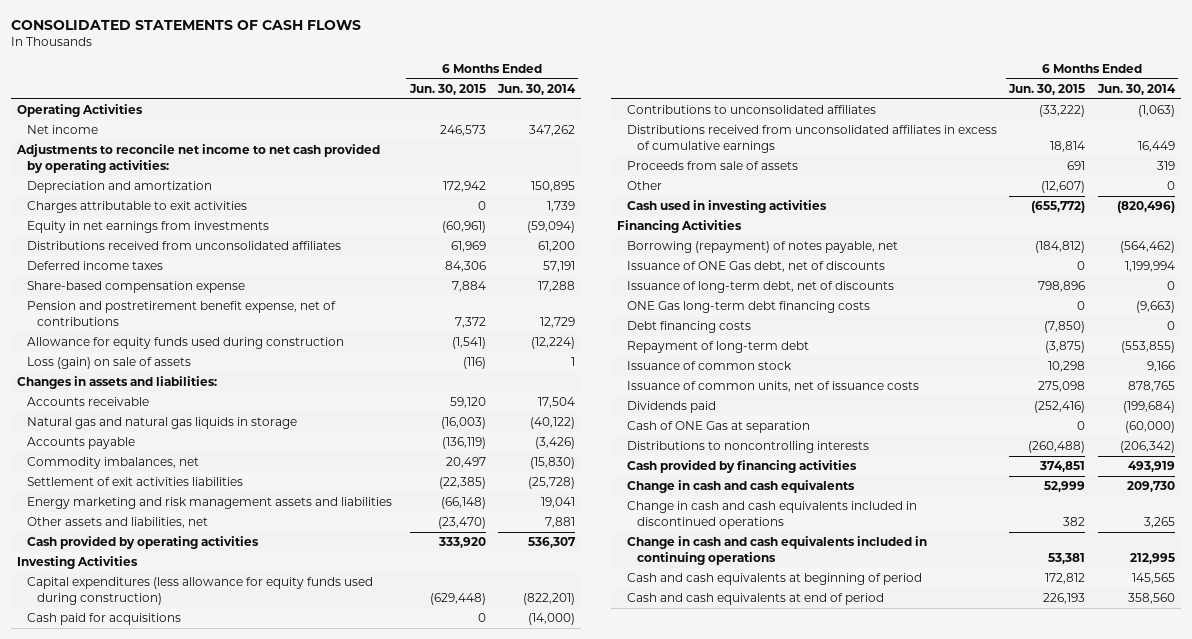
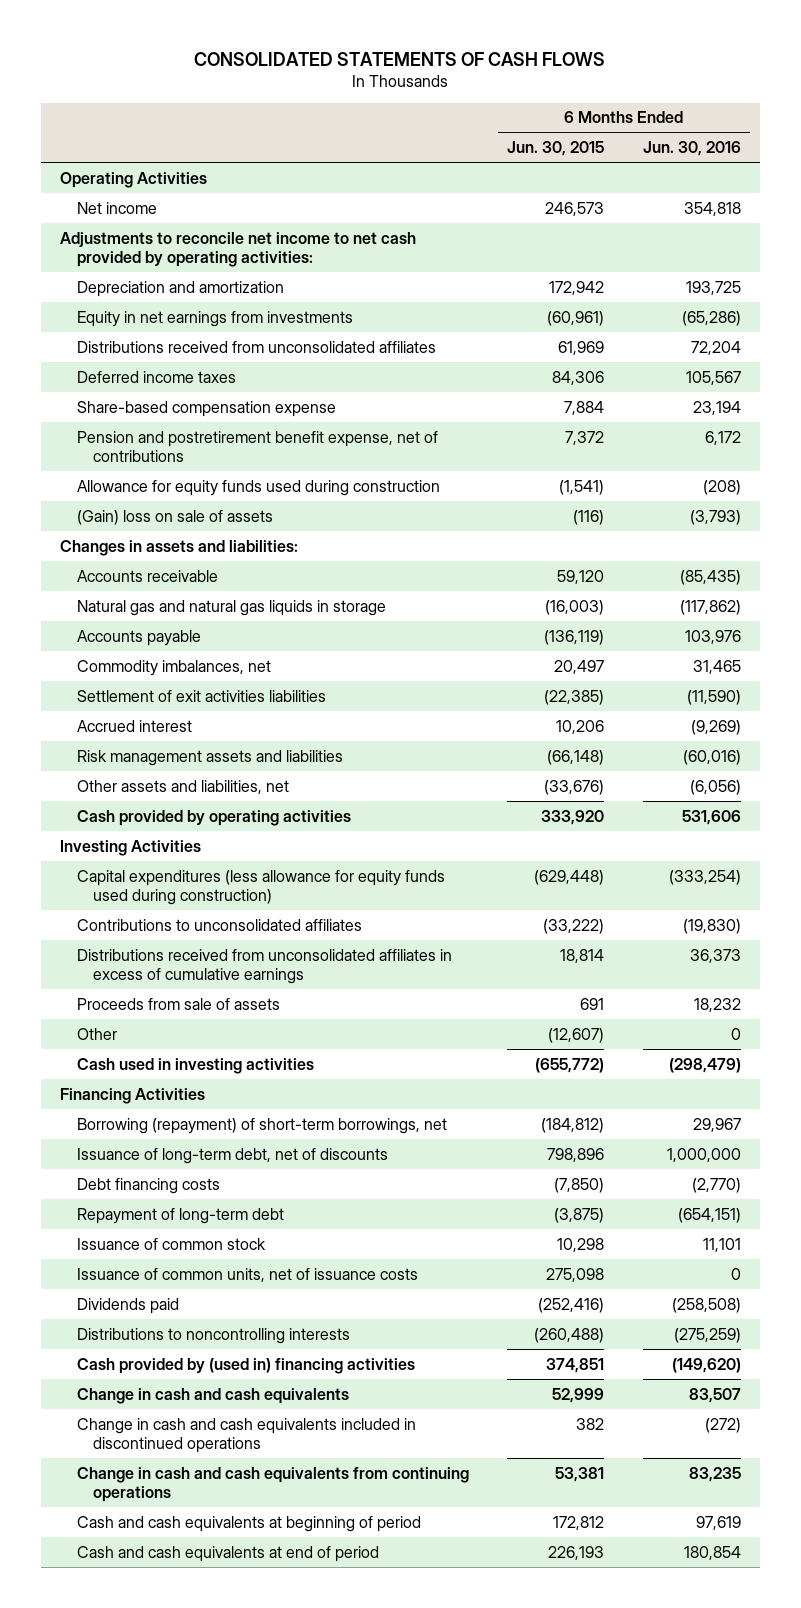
[496,83,576,95] Jun. 30, 2014 -> none
none -> [642,141,741,157] Jun. 30, 2016
[27,201,248,214] Charges attributable to exit activities -> none
[27,357,192,370] Loss (gain) on sale of assets -> [76,509,273,525] (Gain) loss on sale of assets
none -> [76,719,192,732] Accrued interest
[27,497,393,510] Energy marketing and risk management assets and liabilities -> [76,749,343,766] Risk management assets and liabilities
[437,517,486,530] (23,470) -> [544,779,605,795] (33,676)
[27,613,182,626] Cash paid for acquisitions -> none
[627,261,886,273] Issuance of ONE Gas debt, net of discounts -> none
[627,241,899,254] Borrowing (repayment) of notes payable, net -> [76,1117,447,1134] Borrowing (repayment) of short-term borrowings, net
[627,301,871,314] ONE Gas long-term debt financing costs -> none
[627,421,811,434] Cash of ONE Gas at separation -> none
[627,460,858,474] Cash provided by financing activities -> [76,1357,415,1374] Cash provided by (used in) financing activities
[627,536,928,565] Change in cash and cash equivalents included in continuing operations -> [76,1466,469,1502] Change in cash and cash equivalents from continuing operations

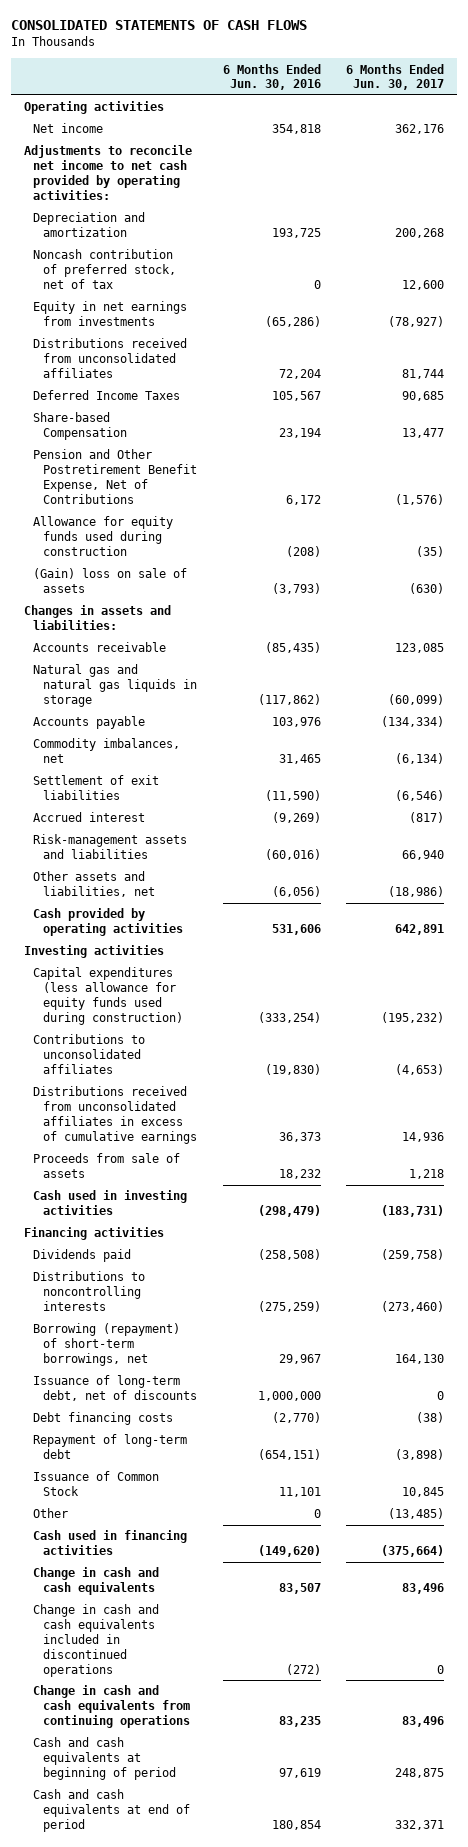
[507,141,605,157] Jun. 30, 2015 -> none
none -> [346,63,445,91] 6 Months Ended Jun. 30, 2017
[60,171,208,188] Operating Activities -> [23,101,164,115] Operating activities
none -> [33,249,176,290] Noncash contribution of preferred stock, net of tax
[76,370,236,383] Deferred income taxes -> [33,390,181,401] Deferred Income Taxes
[76,400,336,417] Share-based compensation expense -> [33,412,127,441] Share-based Compensation
[76,430,438,462] Pension and postretirement benefit expense, net of contributions -> [33,449,197,504] Pension and Other Postretirement Benefit Expense, Net of Contributions
[76,689,326,702] Settlement of exit activities liabilities -> [33,775,160,801] Settlement of exit liabilities
[76,749,343,766] Risk management assets and liabilities -> [33,834,188,860] Risk-management assets and liabilities
[60,839,202,856] Investing Activities -> [23,945,164,959] Investing activities
[60,1087,206,1104] Financing Activities -> [23,1227,164,1241] Financing activities
[76,1297,179,1314] Dividends paid -> [33,1249,132,1263] Dividends paid
[76,1327,350,1344] Distributions to noncontrolling interests -> [33,1271,146,1312] Distributions to noncontrolling interests
[76,1267,418,1282] Issuance of common units, net of issuance costs -> none
[76,1237,266,1250] Issuance of common stock -> [33,1471,160,1497] Issuance of Common Stock
[76,1027,117,1040] Other -> [33,1508,69,1519] Other
[76,1357,415,1374] Cash provided by (used in) financing activities -> [33,1530,188,1556] Cash used in financing activities

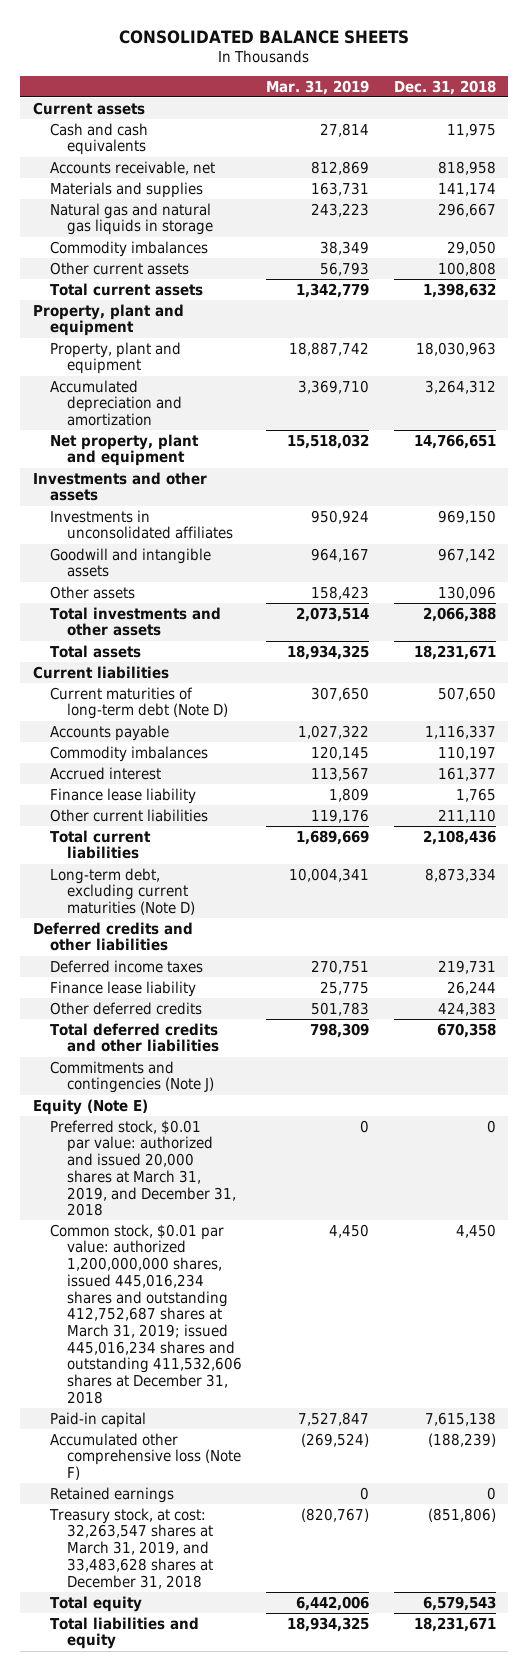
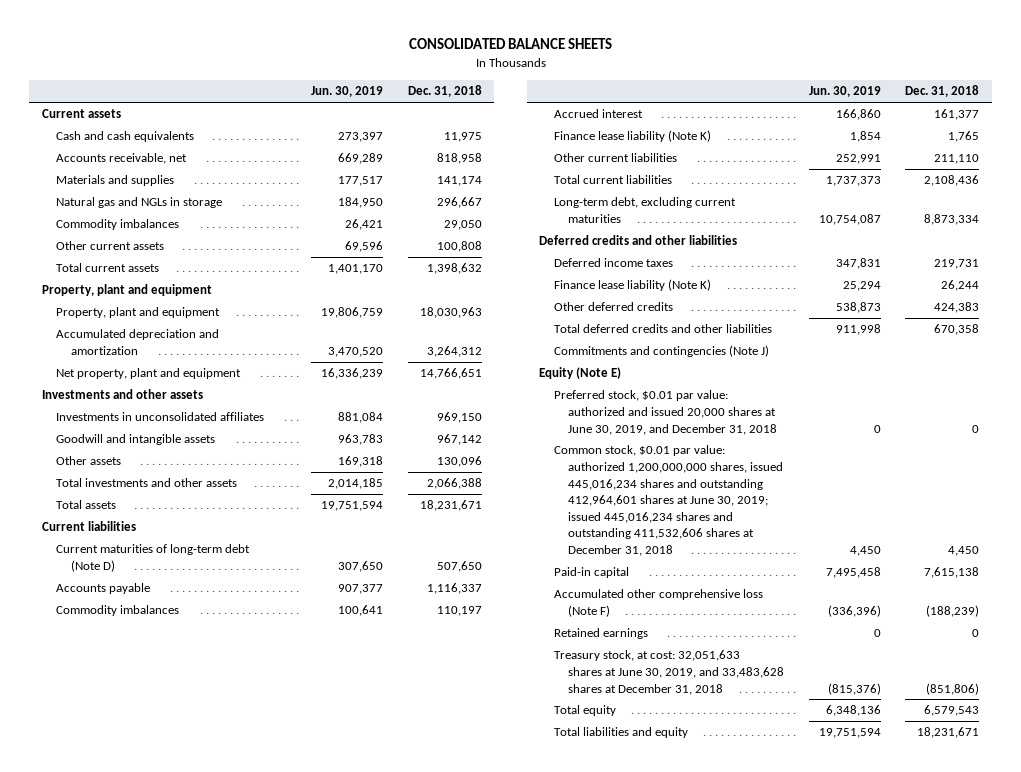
[266,79,370,95] Mar. 31, 2019 -> none
none -> [311,86,384,98] Jun. 30, 2019
[49,202,213,236] Natural gas and natural gas liquids in storage -> [56,197,223,209] Natural gas and NGLs in storage
[49,787,196,804] Finance lease liability -> [553,130,711,143] Finance lease liability (Note K)
[49,867,195,916] Long-term debt, excluding current maturities (Note D) -> [553,197,736,223] Long-term debt, excluding current maturities
[49,980,196,997] Finance lease liability -> [553,279,711,292] Finance lease liability (Note K)
[49,1119,236,1217] Preferred stock, $0.01 par value: authorized and issued 20,000 shares at March 31, 2019, and December 31, 2018 -> [553,390,777,435] Preferred stock, $0.01 par value: authorized and issued 20,000 shares at June 30, 2019, and December 31, 2018
[49,1223,242,1404] Common stock, $0.01 par value: authorized 1,200,000,000 shares, issued 445,016,234 shares and outstanding 412,752,687 shares at March 31, 2019; issued 445,016,234 shares and outstanding 411,532,606 shares at December 31, 2018 -> [553,445,783,556] Common stock, $0.01 par value: authorized 1,200,000,000 shares, issued 445,016,234 shares and outstanding 412,964,601 shares at June 30, 2019; issued 445,016,234 shares and outstanding 411,532,606 shares at December 31, 2018
[48,1507,213,1589] Treasury stock, at cost: 32,263,547 shares at March 31, 2019, and 33,483,628 shares at December 31, 2018 -> [553,650,784,695] Treasury stock, at cost: 32,051,633 shares at June 30, 2019, and 33,483,628 shares at December 31, 2018

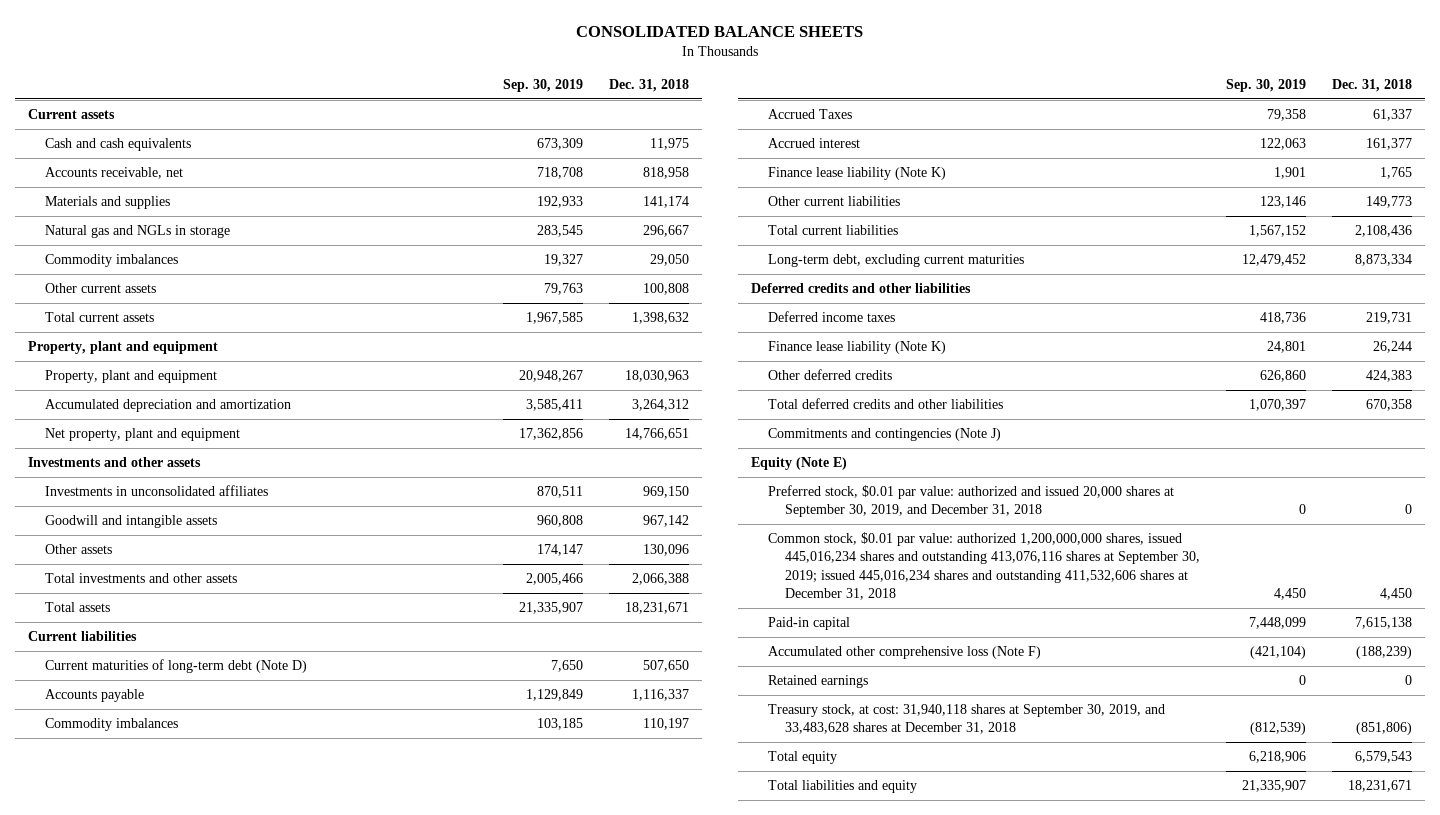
[311,86,384,98] Jun. 30, 2019 -> none
none -> [503,79,584,93] Sep. 30, 2019
none -> [767,108,852,119] Accrued Taxes
[934,154,980,165] 211,110 -> [1365,195,1412,208] 149,773
[553,390,777,435] Preferred stock, $0.01 par value: authorized and issued 20,000 shares at June 30, 2019, and December 31, 2018 -> [767,484,1174,518] Preferred stock, $0.01 par value: authorized and issued 20,000 shares at September 30, 2019, and December 31, 2018
[553,445,783,556] Common stock, $0.01 par value: authorized 1,200,000,000 shares, issued 445,016,234 shares and outstanding 412,964,601 shares at June 30, 2019; issued 445,016,234 shares and outstanding 411,532,606 shares at December 31, 2018 -> [767,531,1200,600] Common stock, $0.01 par value: authorized 1,200,000,000 shares, issued 445,016,234 shares and outstanding 413,076,116 shares at September 30, 2019; issued 445,016,234 shares and outstanding 411,532,606 shares at December 31, 2018
[553,650,784,695] Treasury stock, at cost: 32,051,633 shares at June 30, 2019, and 33,483,628 shares at December 31, 2018 -> [767,703,1165,735] Treasury stock, at cost: 31,940,118 shares at September 30, 2019, and 33,483,628 shares at December 31, 2018

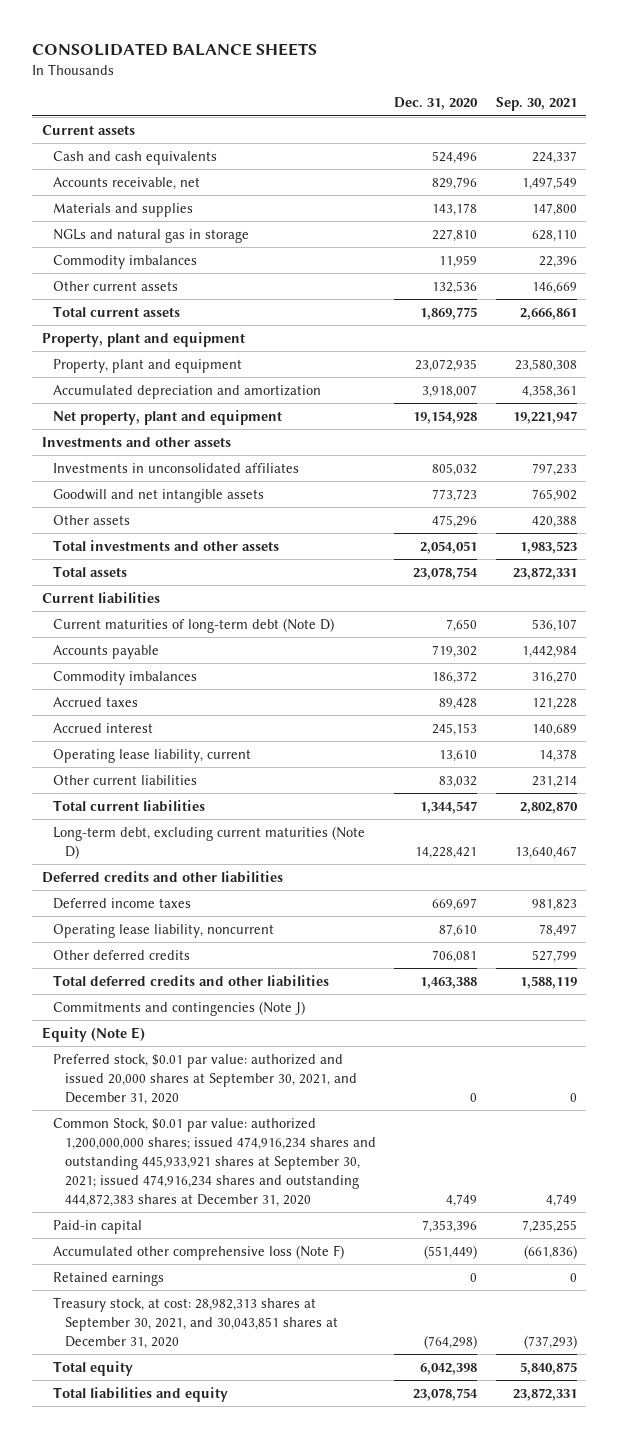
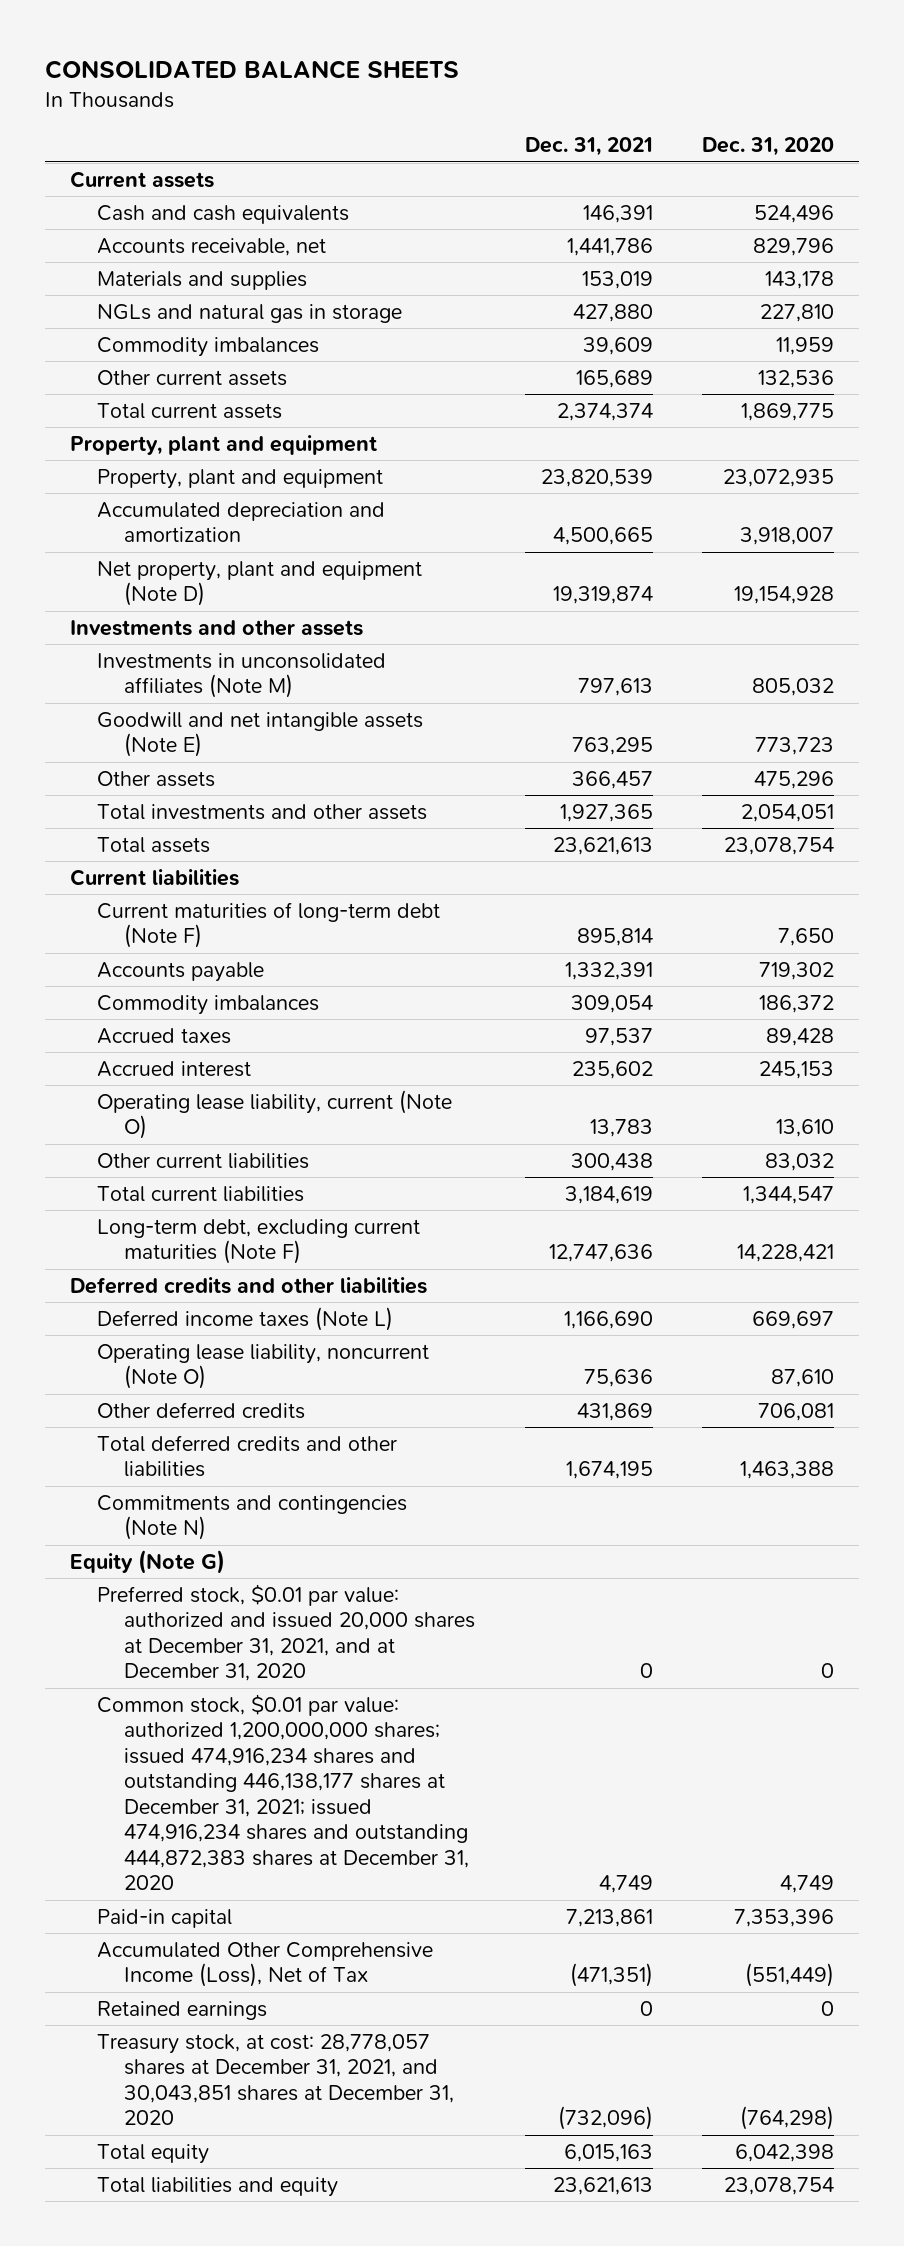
[495,97,577,112] Sep. 30, 2021 -> none
none -> [524,137,653,157] Dec. 31, 2021
[53,409,283,425] Net property, plant and equipment -> [96,560,422,607] Net property, plant and equipment (Note D)
[53,462,300,473] Investments in unconsolidated affiliates -> [96,652,386,699] Investments in unconsolidated affiliates (Note M)
[53,488,265,503] Goodwill and net intangible assets -> [96,711,423,758] Goodwill and net intangible assets (Note E)
[53,617,335,633] Current maturities of long-term debt (Note D) -> [96,901,440,949] Current maturities of long-term debt (Note F)
[53,748,252,763] Operating lease liability, current -> [96,1089,452,1140] Operating lease liability, current (Note O)
[53,825,366,859] Long-term debt, excluding current maturities (Note D) -> [96,1218,420,1265] Long-term debt, excluding current maturities (Note F)
[53,897,192,909] Deferred income taxes -> [96,1306,393,1331] Deferred income taxes (Note L)
[53,923,275,938] Operating lease liability, noncurrent -> [96,1343,429,1390] Operating lease liability, noncurrent (Note O)
[53,1000,306,1016] Commitments and contingencies (Note J) -> [96,1494,407,1541] Commitments and contingencies (Note N)
[41,1026,145,1042] Equity (Note E) -> [69,1549,225,1574] Equity (Note G)
[53,1053,357,1105] Preferred stock, $0.01 par value: authorized and issued 20,000 shares at September 30, 2021, and December 31, 2020 -> [96,1583,475,1682] Preferred stock, $0.01 par value: authorized and issued 20,000 shares at December 31, 2021, and at December 31, 2020
[53,1117,376,1207] Common Stock, $0.01 par value: authorized 1,200,000,000 shares; issued 474,916,234 shares and outstanding 445,933,921 shares at September 30, 2021; issued 474,916,234 shares and outstanding 444,872,383 shares at December 31, 2020 -> [96,1693,469,1891] Common stock, $0.01 par value: authorized 1,200,000,000 shares; issued 474,916,234 shares and outstanding 446,138,177 shares at December 31, 2021; issued 474,916,234 shares and outstanding 444,872,383 shares at December 31, 2020
[53,1244,345,1260] Accumulated other comprehensive loss (Note F) -> [96,1941,433,1988] Accumulated Other Comprehensive Income (Loss), Net of Tax
[53,1296,338,1349] Treasury stock, at cost: 28,982,313 shares at September 30, 2021, and 30,043,851 shares at December 31, 2020 -> [96,2033,454,2126] Treasury stock, at cost: 28,778,057 shares at December 31, 2021, and 30,043,851 shares at December 31, 2020

